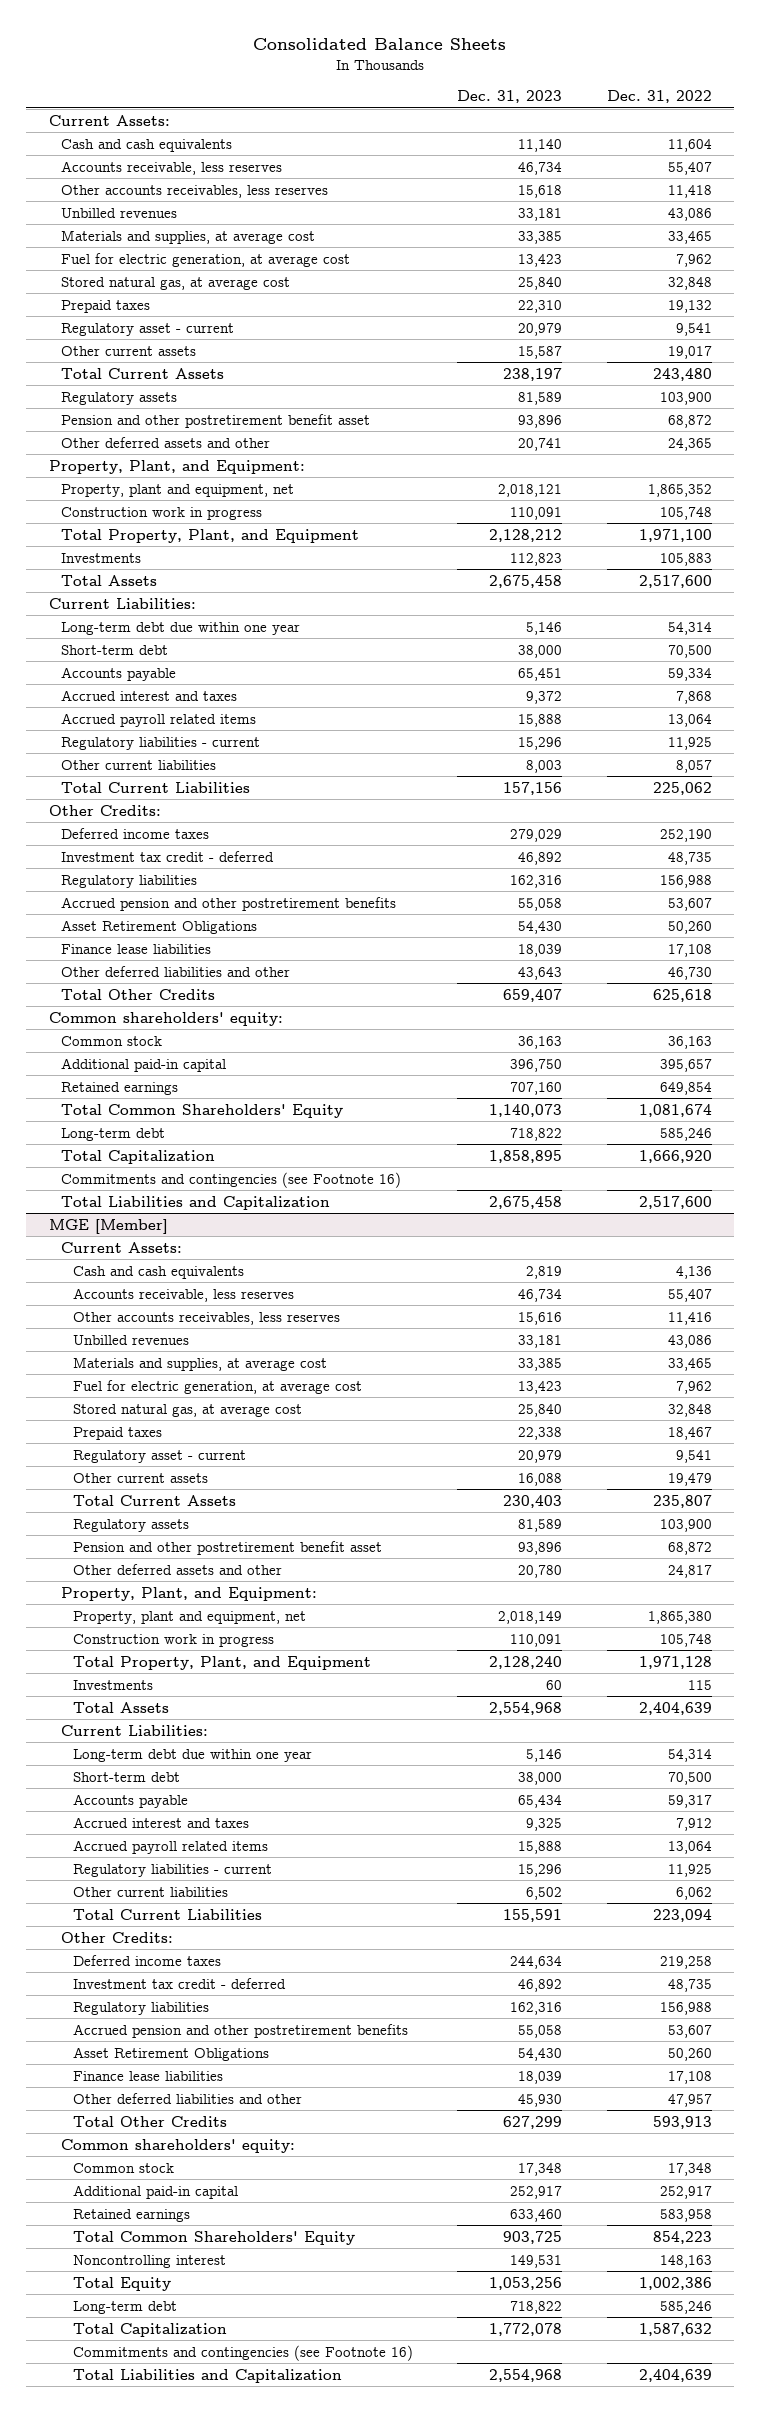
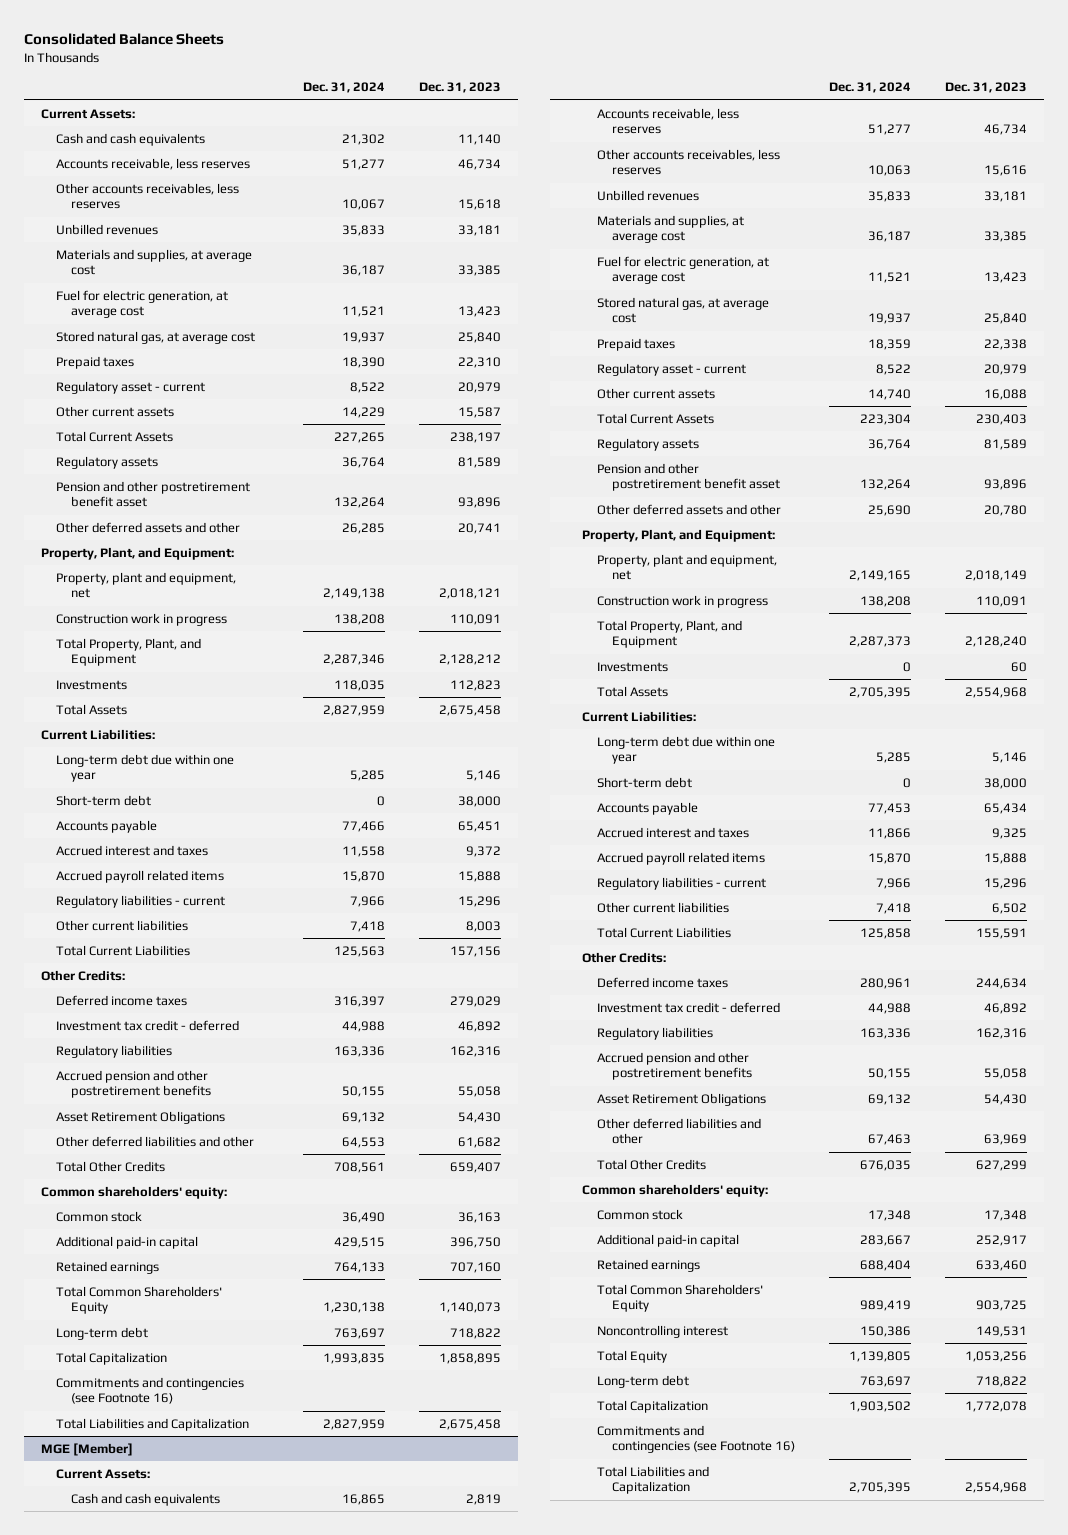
[606,90,712,104] Dec. 31, 2022 -> none
none -> [302,82,385,94] Dec. 31, 2024
[60,943,211,954] Finance lease liabilities -> none
[518,966,563,980] 43,643 -> [458,1136,502,1148] 61,682
[72,2070,223,2081] Finance lease liabilities -> none
[518,2093,563,2107] 45,930 -> [984,1134,1028,1146] 63,969

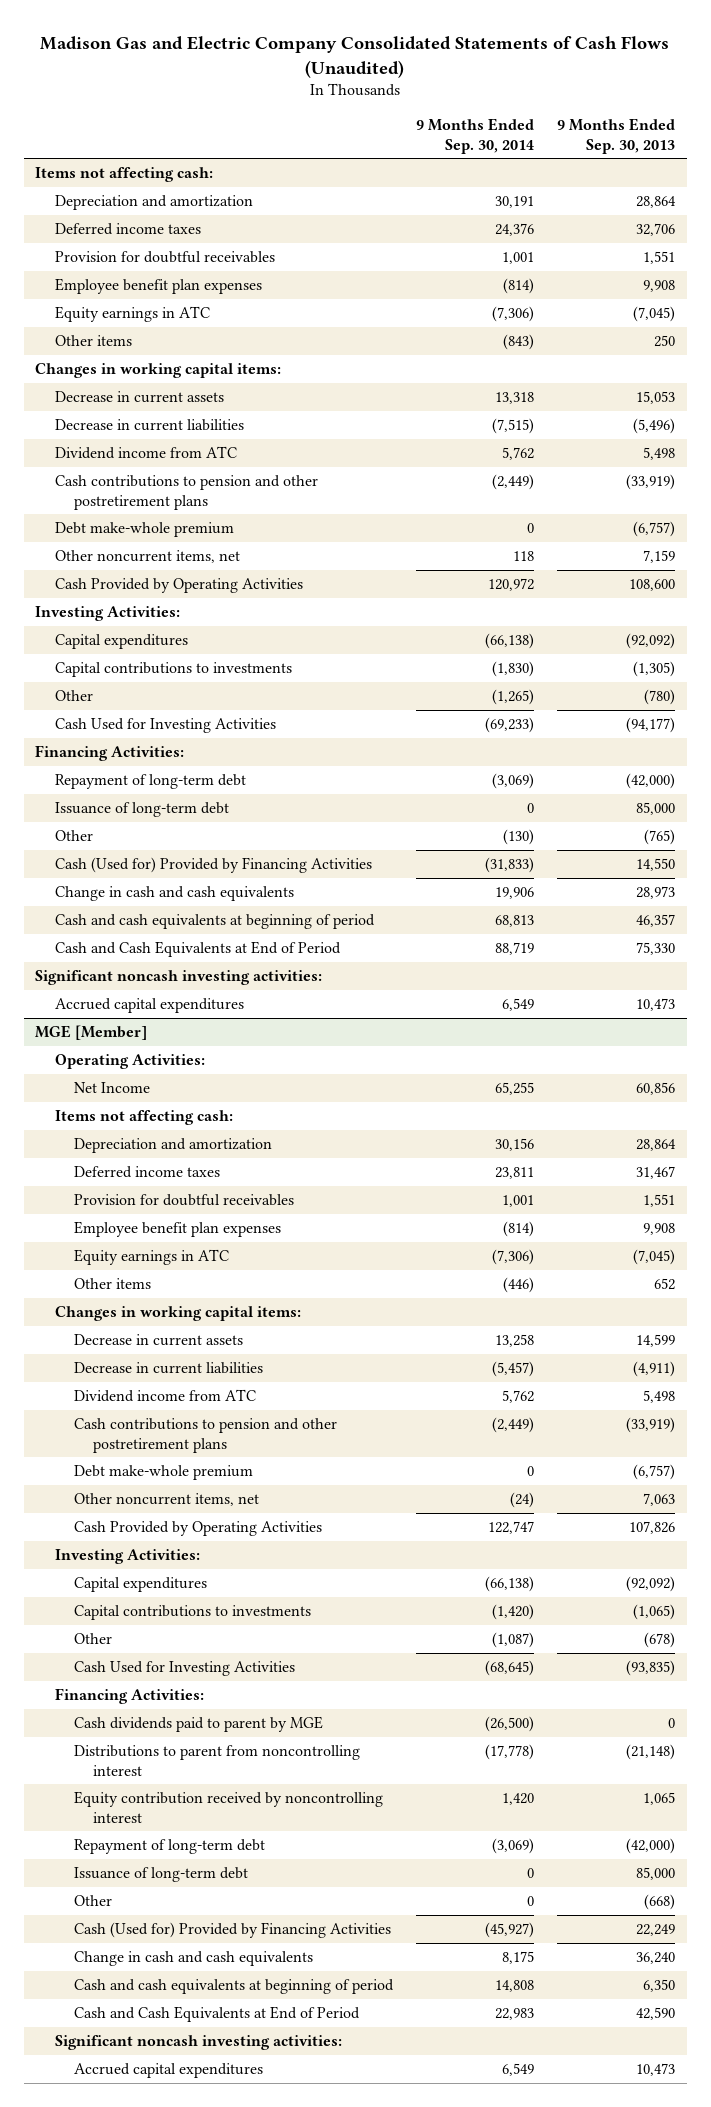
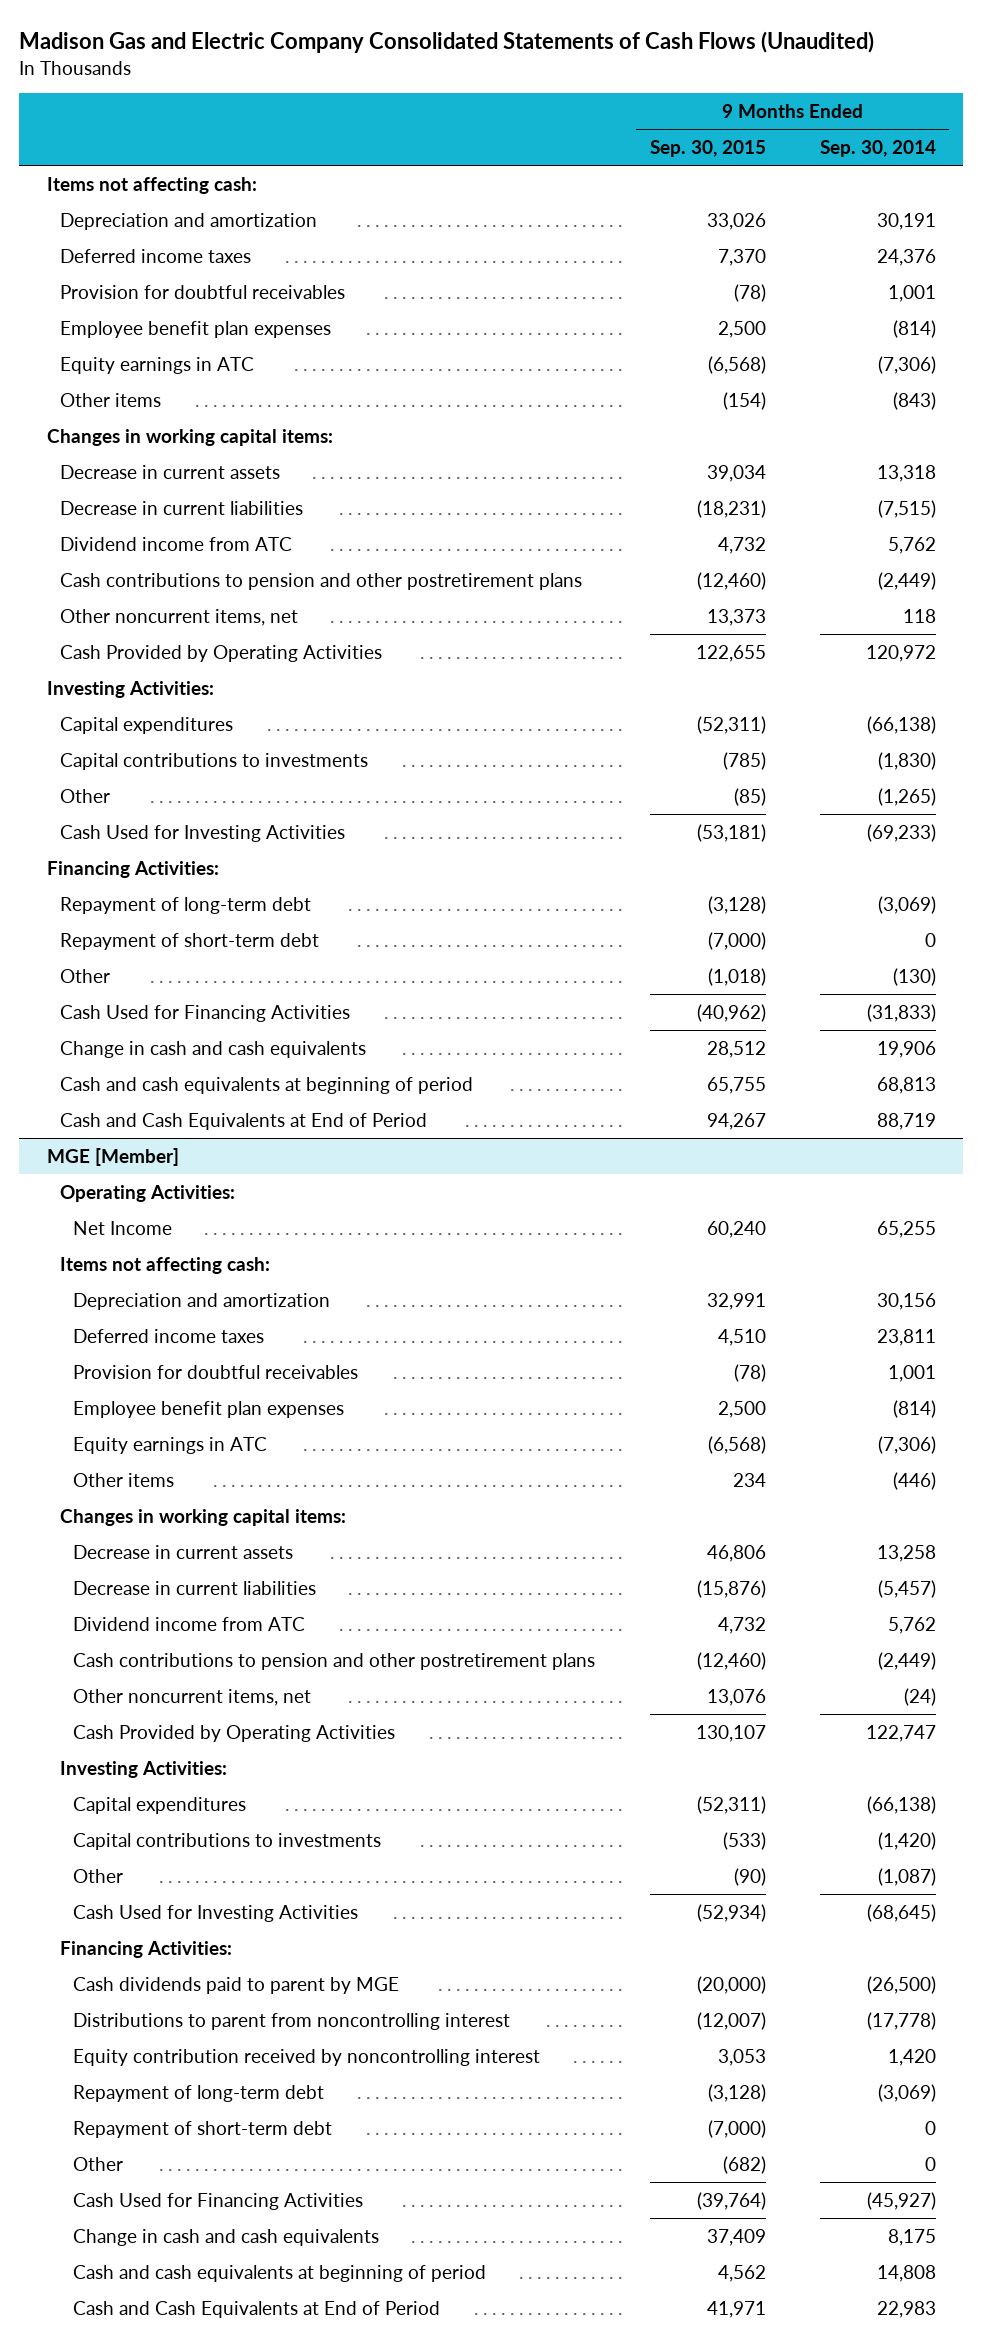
[557,118,676,154] 9 Months Ended Sep. 30, 2013 -> none
none -> [649,140,766,158] Sep. 30, 2015
[54,522,234,538] Debt make-whole premium -> none
[54,802,229,818] Issuance of long-term debt -> none
none -> [59,932,319,950] Repayment of short-term debt
[54,857,372,874] Cash (Used for) Provided by Financing Activities -> [59,1004,350,1022] Cash Used for Financing Activities
[35,970,323,986] Significant noncash investing activities: -> none
[54,998,244,1014] Accrued capital expenditures -> none
[74,1465,254,1481] Debt make-whole premium -> none
[74,1867,249,1883] Issuance of long-term debt -> none
none -> [73,2120,333,2138] Repayment of short-term debt
[74,1922,392,1939] Cash (Used for) Provided by Financing Activities -> [73,2192,364,2210] Cash Used for Financing Activities
[54,2035,342,2051] Significant noncash investing activities: -> none
[74,2063,264,2079] Accrued capital expenditures -> none

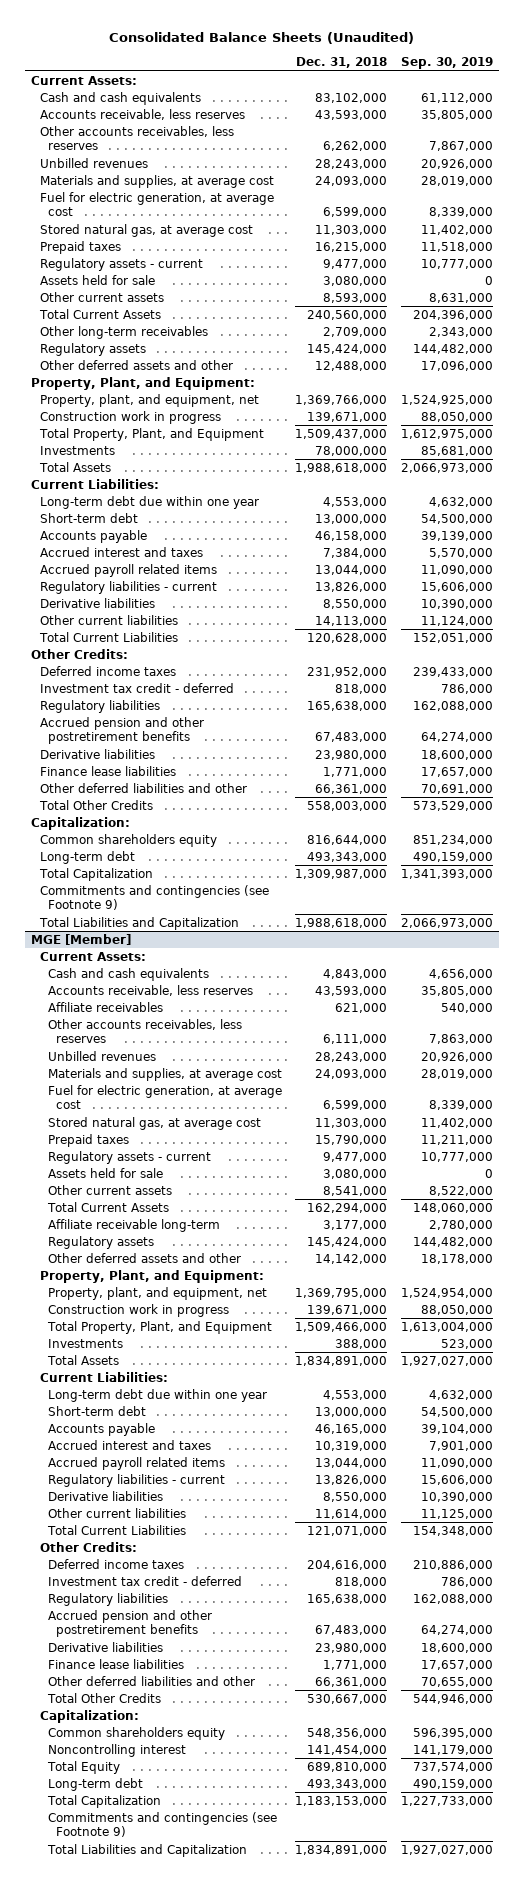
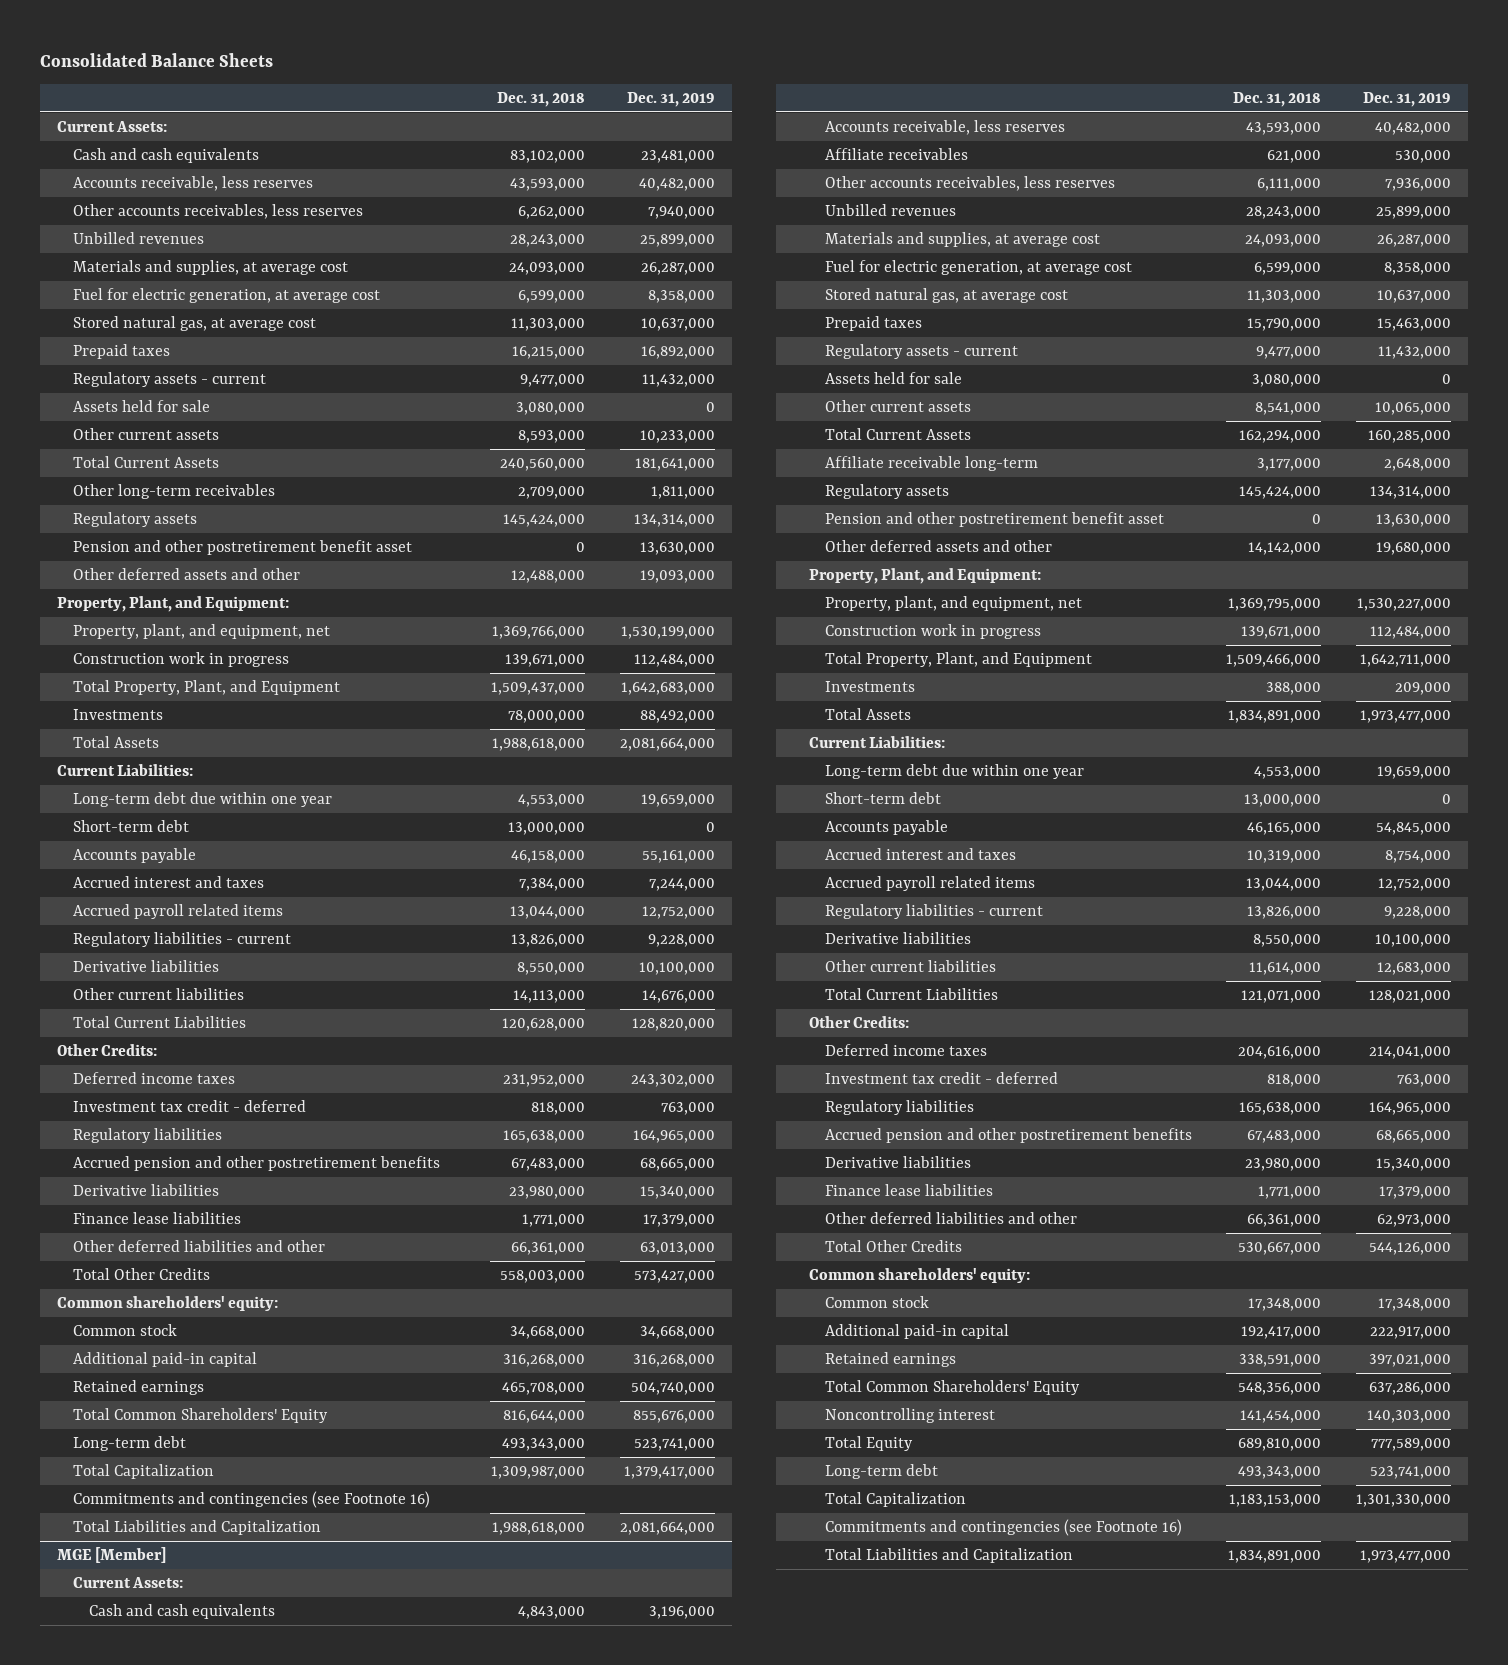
[108,32,414,45] Consolidated Balance Sheets (Unaudited) -> [39,52,273,67] Consolidated Balance Sheets
[400,57,493,70] Sep. 30, 2019 -> none
none -> [627,91,716,107] Dec. 31, 2019
none -> [72,539,412,555] Pension and other postretirement benefit asset
[31,816,131,830] Capitalization: -> none
none -> [57,1295,279,1311] Common shareholders' equity:
none -> [72,1323,177,1336] Common stock
none -> [72,1351,257,1367] Additional paid-in capital
none -> [72,1379,204,1395] Retained earnings
[39,833,217,847] Common shareholders equity -> [72,1407,328,1423] Total Common Shareholders' Equity
[39,884,269,911] Commitments and contingencies (see Footnote 9) -> [72,1490,430,1508] Commitments and contingencies (see Footnote 16)
none -> [824,511,1164,527] Pension and other postretirement benefit asset
[39,1709,139,1723] Capitalization: -> none
none -> [808,1267,1030,1283] Common shareholders' equity:
none -> [824,1295,929,1308] Common stock
none -> [824,1323,1009,1339] Additional paid-in capital
none -> [824,1351,956,1367] Retained earnings
[47,1726,225,1740] Common shareholders equity -> [824,1379,1080,1395] Total Common Shareholders' Equity
[47,1811,277,1838] Commitments and contingencies (see Footnote 9) -> [824,1518,1182,1536] Commitments and contingencies (see Footnote 16)

